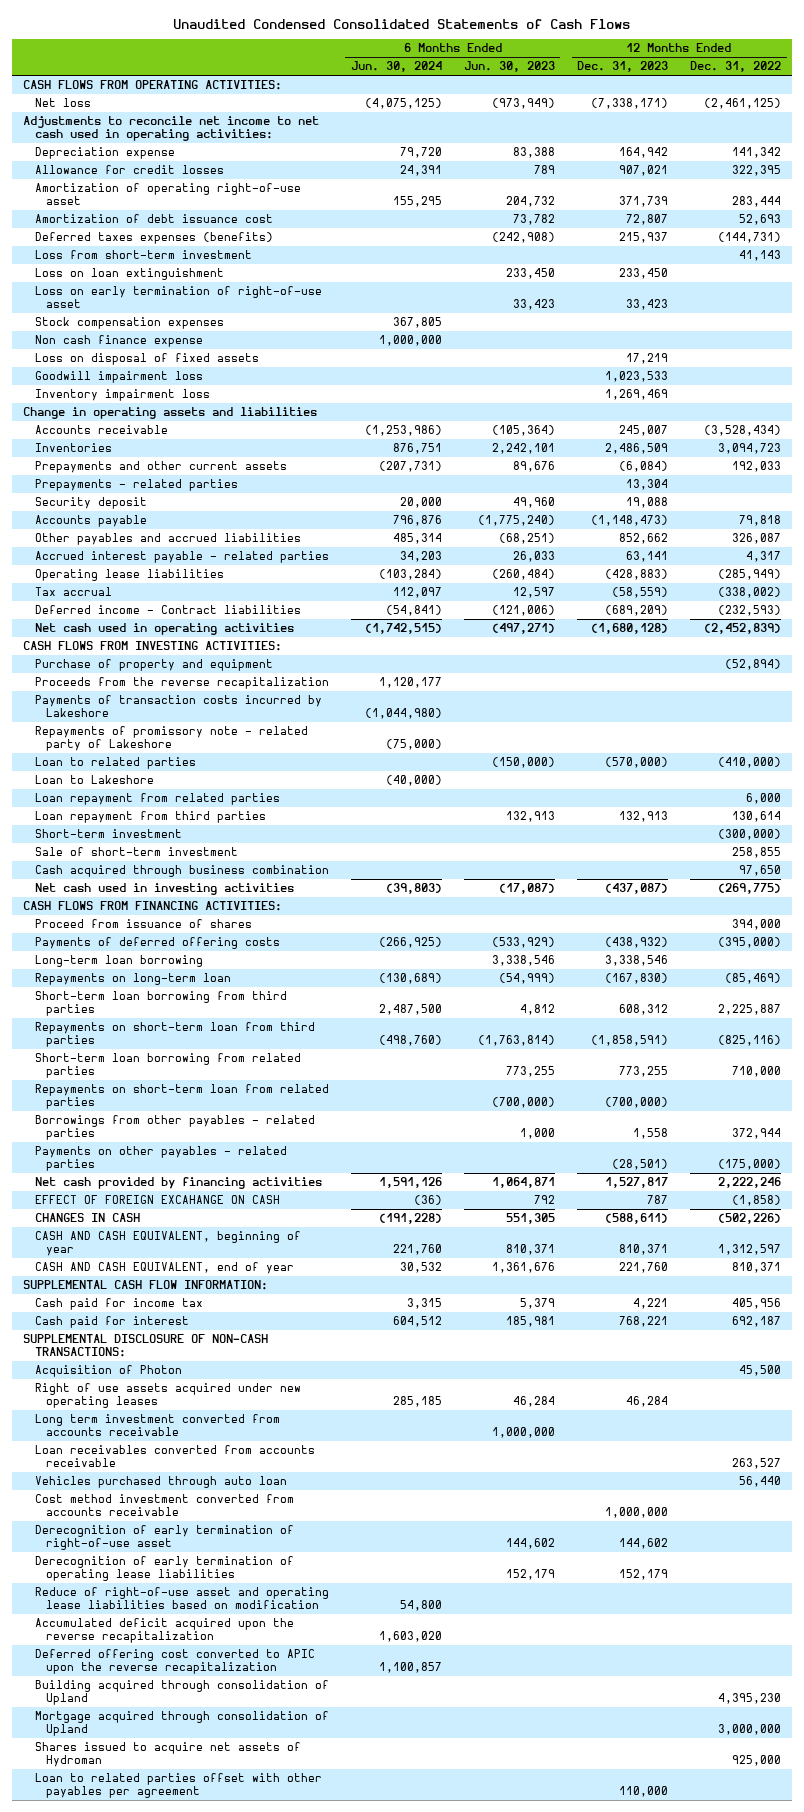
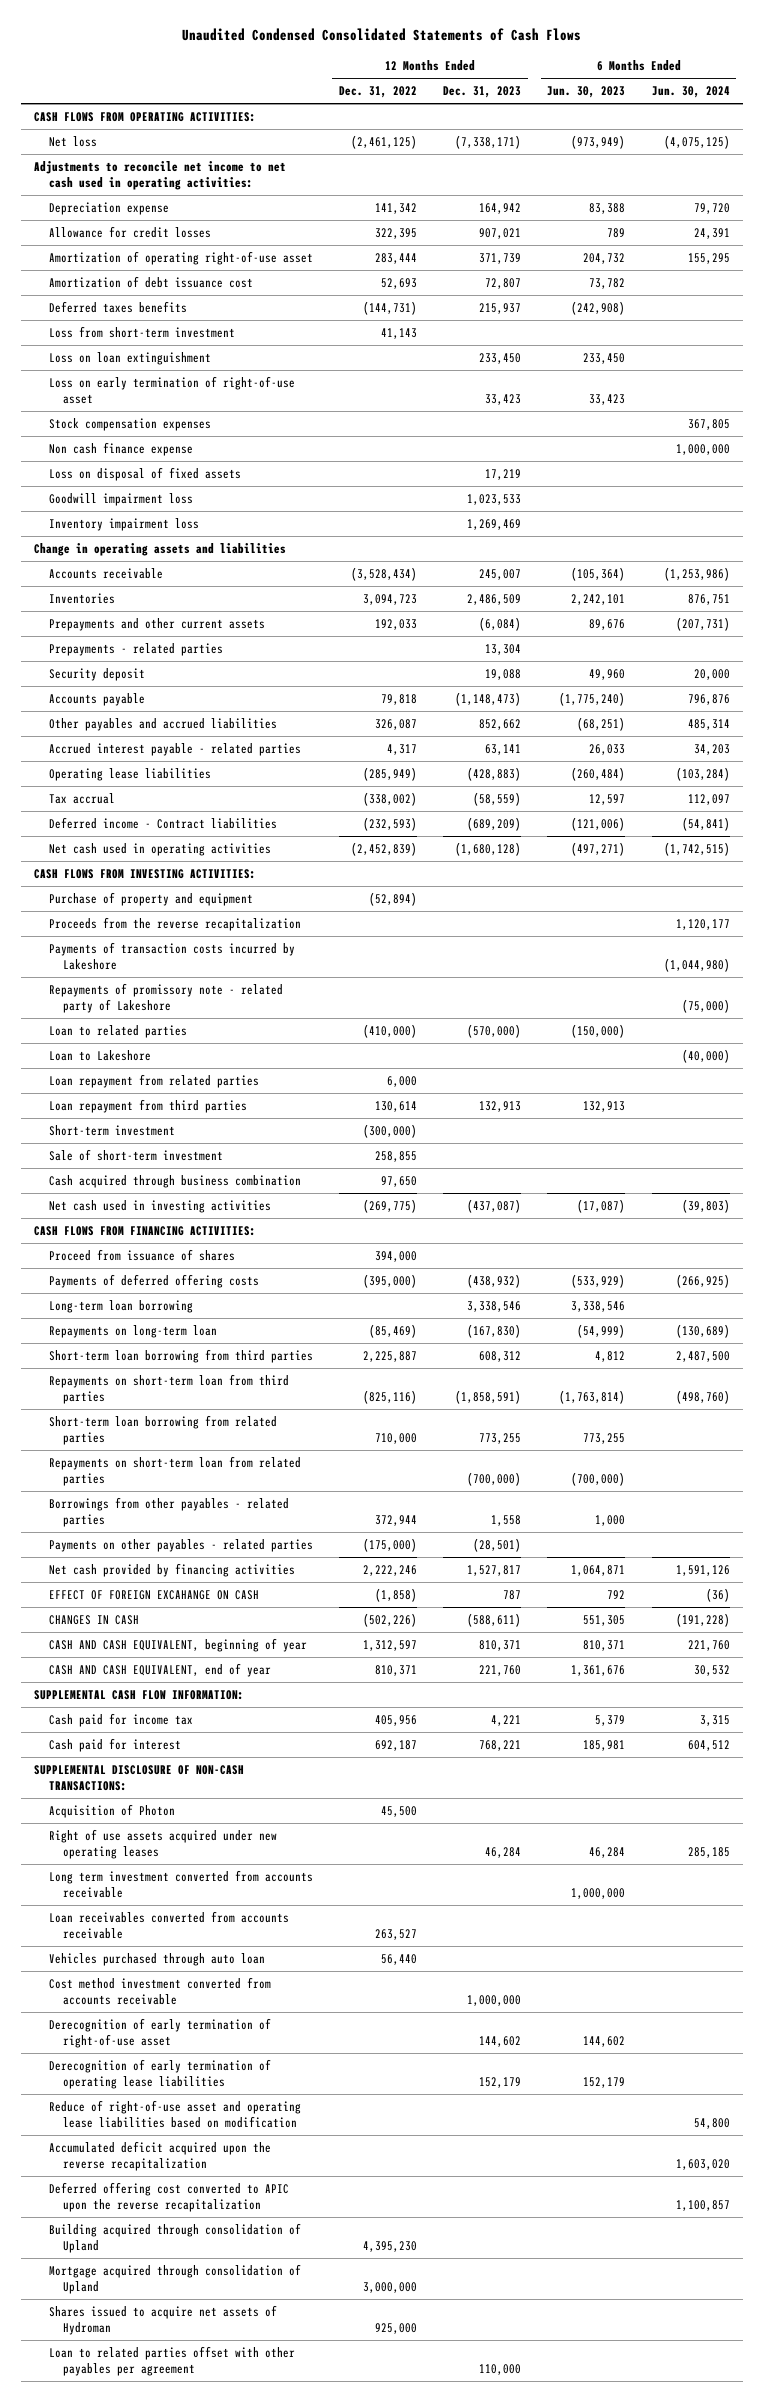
[34,232,273,245] Deferred taxes expenses (benefits) -> [48,301,187,314] Deferred taxes benefits

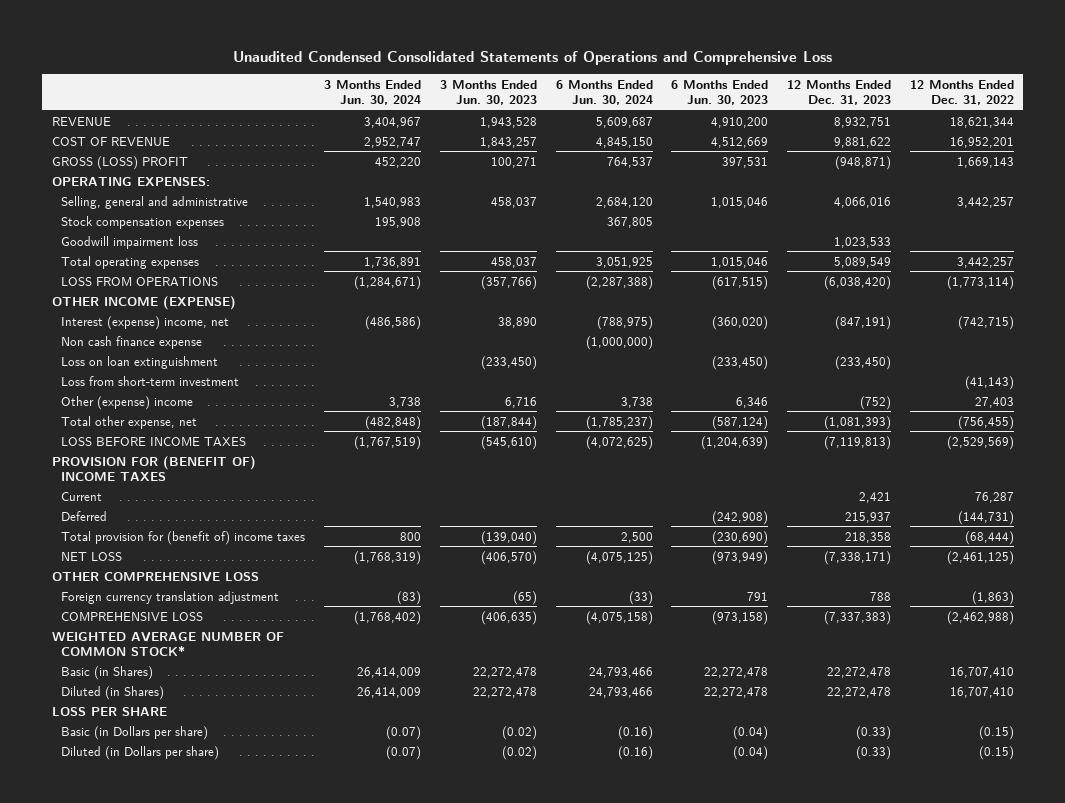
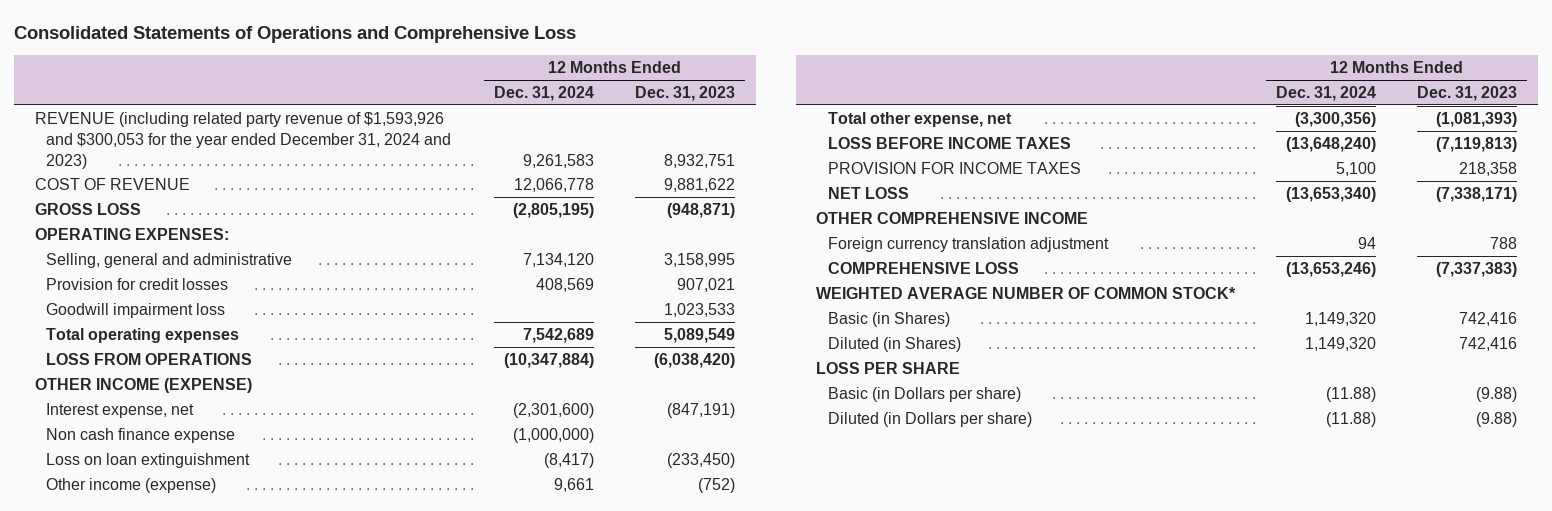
[232,50,832,65] Unaudited Condensed Consolidated Statements of Operations and Comprehensive Loss -> [14,26,577,44] Consolidated Statements of Operations and Comprehensive Loss
[324,80,422,106] 3 Months Ended Jun. 30, 2024 -> none
[439,80,537,106] 3 Months Ended Jun. 30, 2023 -> none
[555,80,653,106] 6 Months Ended Jun. 30, 2024 -> none
[671,80,769,106] 6 Months Ended Jun. 30, 2023 -> none
[909,80,1014,106] 12 Months Ended Dec. 31, 2022 -> none
none -> [494,86,595,102] Dec. 31, 2024
[51,116,111,126] REVENUE -> [34,111,452,169] REVENUE (including related party revenue of $1,593,926 and $300,053 for the year ended December 31, 2024 and 2023)
[51,155,188,170] GROSS (LOSS) PROFIT -> [34,202,141,215] GROSS LOSS
[61,215,225,229] Stock compensation expenses -> none
[834,196,892,208] 4,066,016 -> [664,252,736,267] 3,158,995
none -> [46,277,229,290] Provision for credit losses
[61,315,230,330] Interest (expense) income, net -> [46,402,195,418] Interest expense, net
[61,375,240,386] Loss from short-term investment -> none
[61,395,194,410] Other (expense) income -> [46,477,217,493] Other income (expense)
[51,455,256,481] PROVISION FOR (BENEFIT OF) INCOME TAXES -> none
[61,491,103,501] Current -> none
[61,510,108,521] Deferred -> none
[61,530,306,545] Total provision for (benefit of) income taxes -> [828,161,1082,174] PROVISION FOR INCOME TAXES
[51,571,259,582] OTHER COMPREHENSIVE LOSS -> [816,211,1089,224] OTHER COMPREHENSIVE INCOME
[827,666,892,678] 22,272,478 -> [1459,311,1518,326] 742,416
[827,686,892,698] 22,272,478 -> [1459,336,1518,351] 742,416
[856,725,892,740] (0.33) -> [1476,386,1518,402] (9.88)
[856,745,892,760] (0.33) -> [1476,411,1518,427] (9.88)

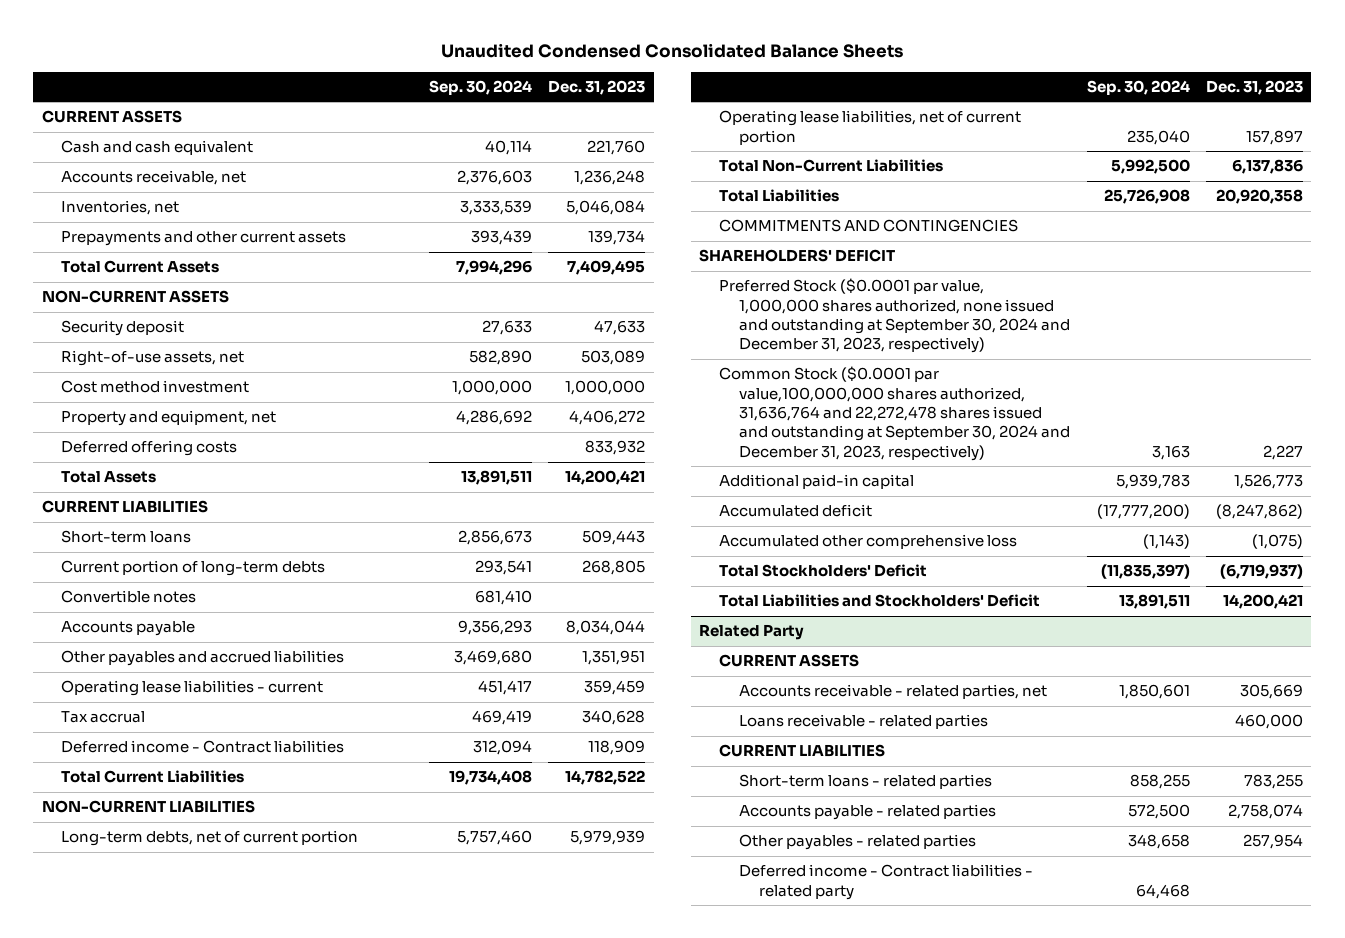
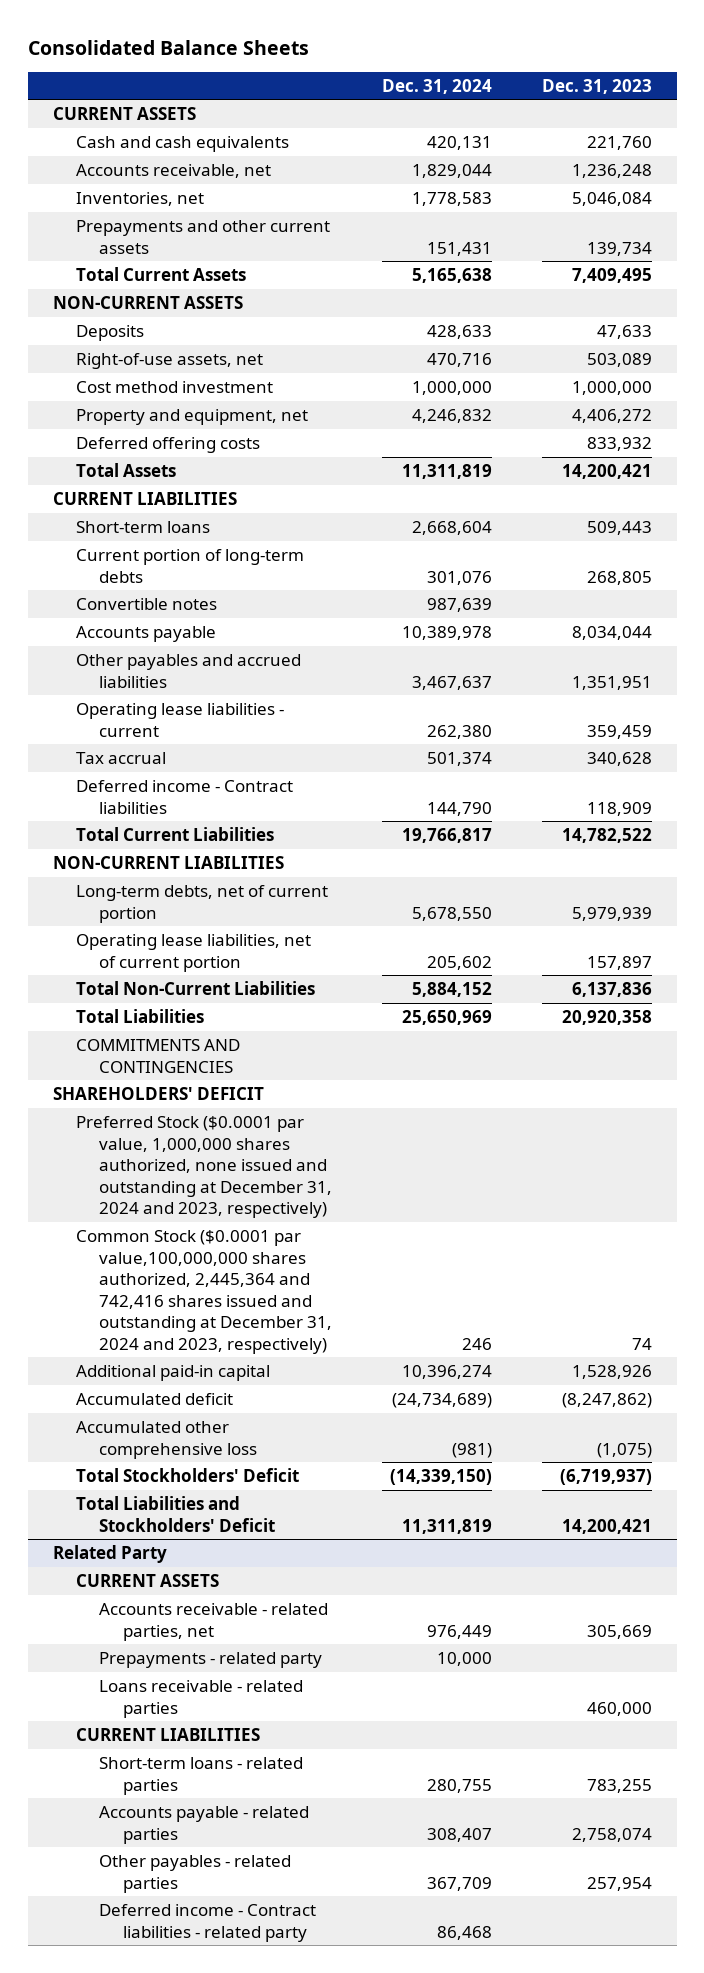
[441,42,904,58] Unaudited Condensed Consolidated Balance Sheets -> [27,39,309,55] Consolidated Balance Sheets
[428,79,532,95] Sep. 30, 2024 -> none
none -> [381,78,492,94] Dec. 31, 2024
[61,140,254,156] Cash and cash equivalent -> [76,135,290,152] Cash and cash equivalents
[61,320,185,337] Security deposit -> [76,324,145,341] Deposits
[719,278,1071,354] Preferred Stock ($0.0001 par value, 1,000,000 shares authorized, none issued and outstanding at September 30, 2024 and December 31, 2023, respectively) -> [76,1115,333,1219] Preferred Stock ($0.0001 par value, 1,000,000 shares authorized, none issued and outstanding at December 31, 2024 and 2023, respectively)
[719,366,1071,461] Common Stock ($0.0001 par value,100,000,000 shares authorized, 31,636,764 and 22,272,478 shares issued and outstanding at September 30, 2024 and December 31, 2023, respectively) -> [76,1229,333,1354] Common Stock ($0.0001 par value,100,000,000 shares authorized, 2,445,364 and 742,416 shares issued and outstanding at December 31, 2024 and 2023, respectively)
[1263,444,1304,460] 2,227 -> [631,1337,652,1350] 74
[1234,474,1304,490] 1,526,773 -> [571,1364,652,1379] 1,528,926
none -> [99,1651,323,1668] Prepayments - related party

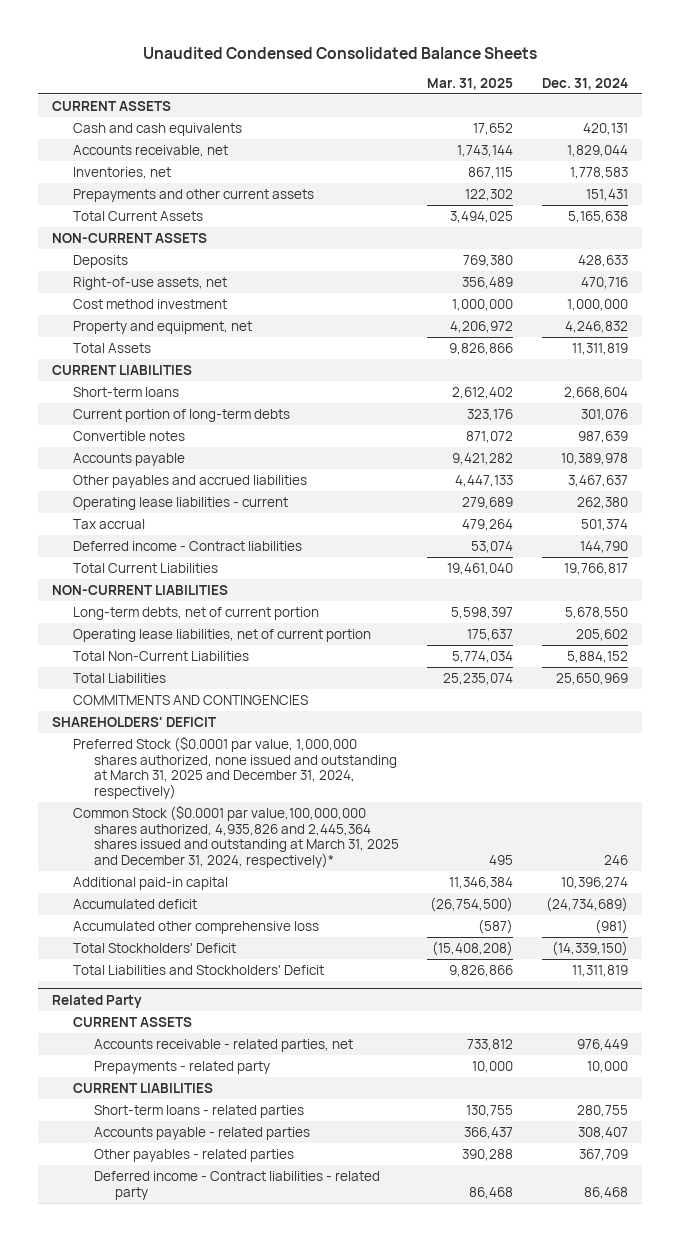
[27,39,309,55] Consolidated Balance Sheets -> [142,46,537,59] Unaudited Condensed Consolidated Balance Sheets
[541,78,652,94] Dec. 31, 2023 -> none
none -> [427,77,514,90] Mar. 31, 2025
[76,436,261,453] Deferred offering costs -> none
[76,1115,333,1219] Preferred Stock ($0.0001 par value, 1,000,000 shares authorized, none issued and outstanding at December 31, 2024 and 2023, respectively) -> [73,735,398,799] Preferred Stock ($0.0001 par value, 1,000,000 shares authorized, none issued and outstanding at March 31, 2025 and December 31, 2024, respectively)
[76,1229,333,1354] Common Stock ($0.0001 par value,100,000,000 shares authorized, 2,445,364 and 742,416 shares issued and outstanding at December 31, 2024 and 2023, respectively) -> [73,804,400,868] Common Stock ($0.0001 par value,100,000,000 shares authorized, 4,935,826 and 2,445,364 shares issued and outstanding at March 31, 2025 and December 31, 2024, respectively)*
[99,1679,304,1718] Loans receivable - related parties -> none

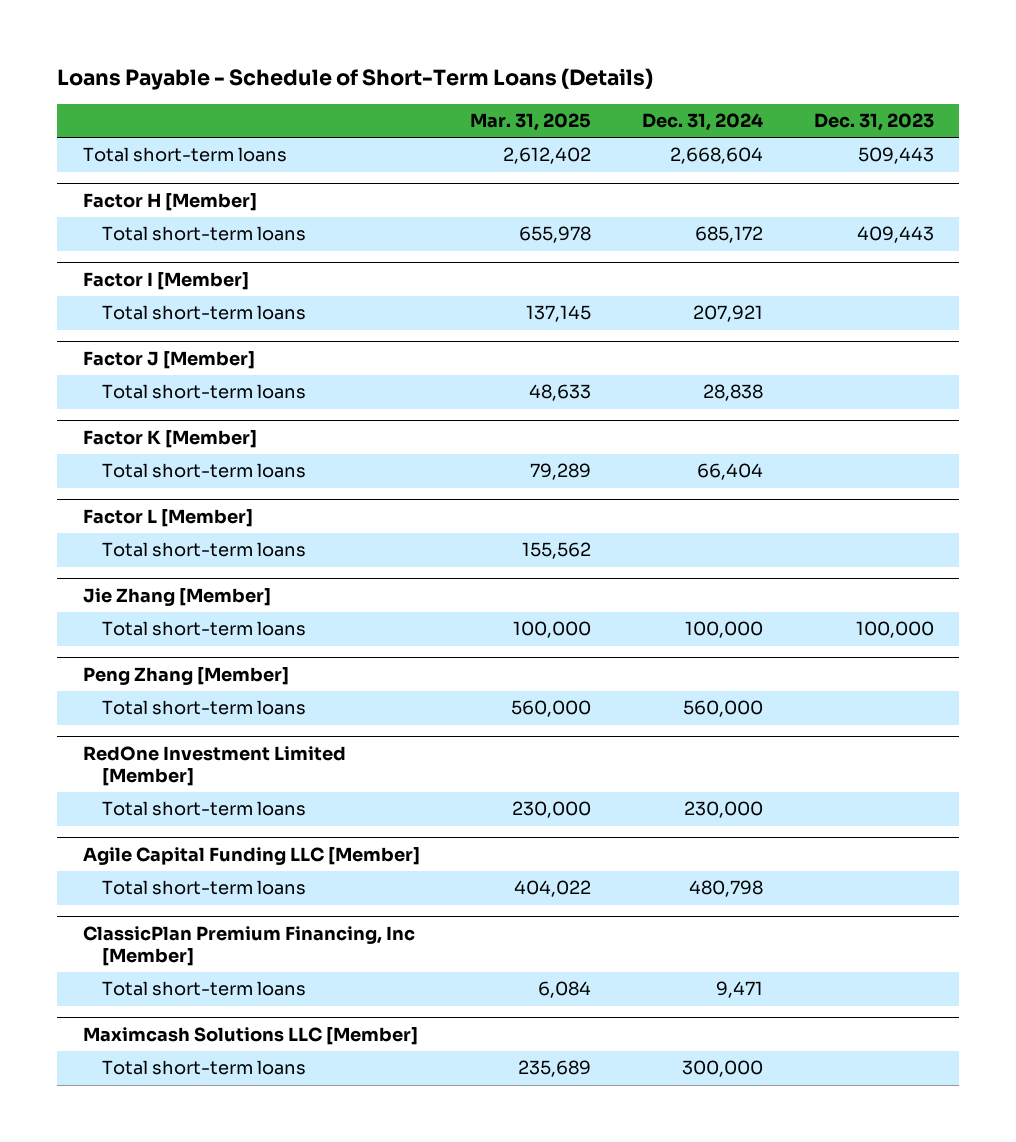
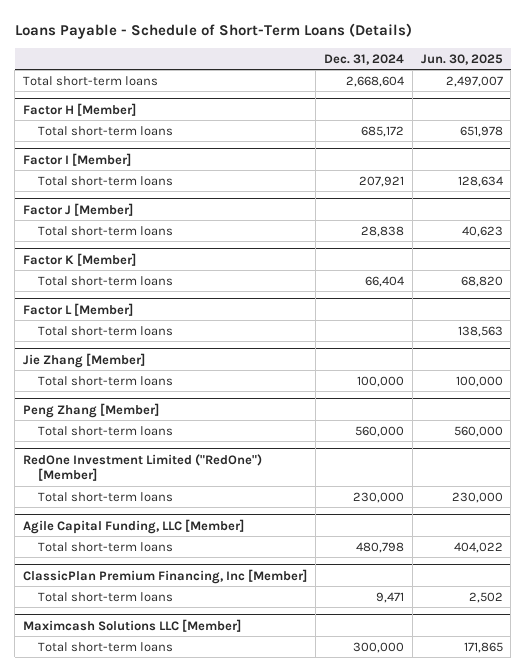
[470,112,592,131] Mar. 31, 2025 -> none
[813,112,934,131] Dec. 31, 2023 -> none
none -> [420,53,503,65] Jun. 30, 2025
[82,745,346,787] RedOne Investment Limited [Member] -> [22,453,262,482] RedOne Investment Limited ("RedOne") [Member]
[82,846,420,865] Agile Capital Funding LLC [Member] -> [22,518,244,534] Agile Capital Funding, LLC [Member]

